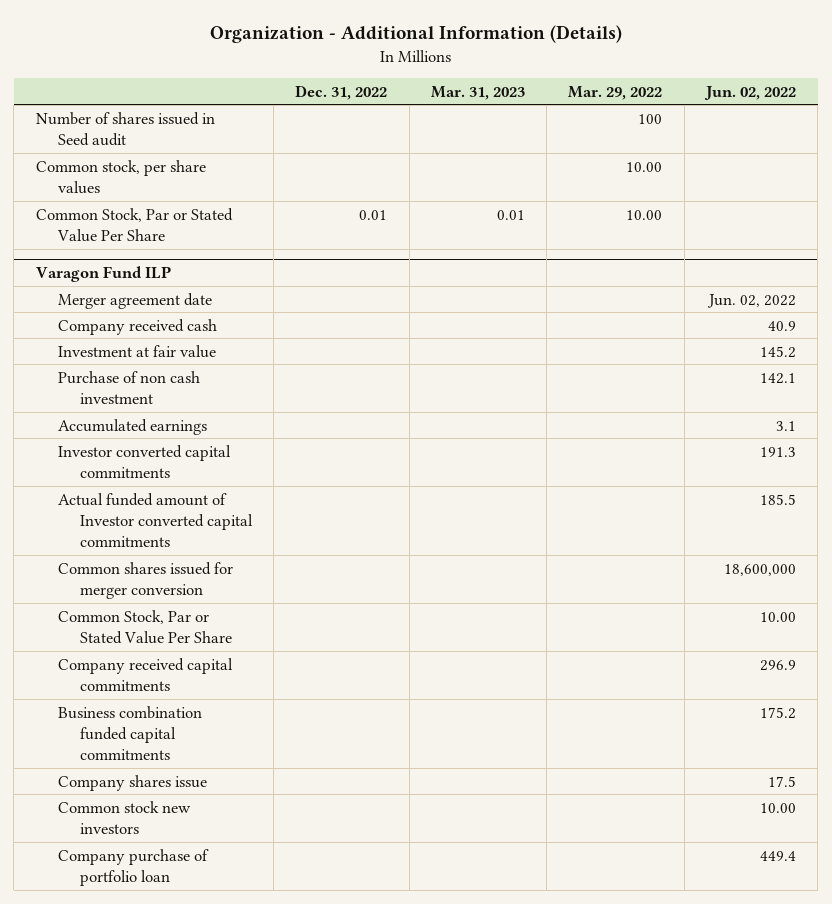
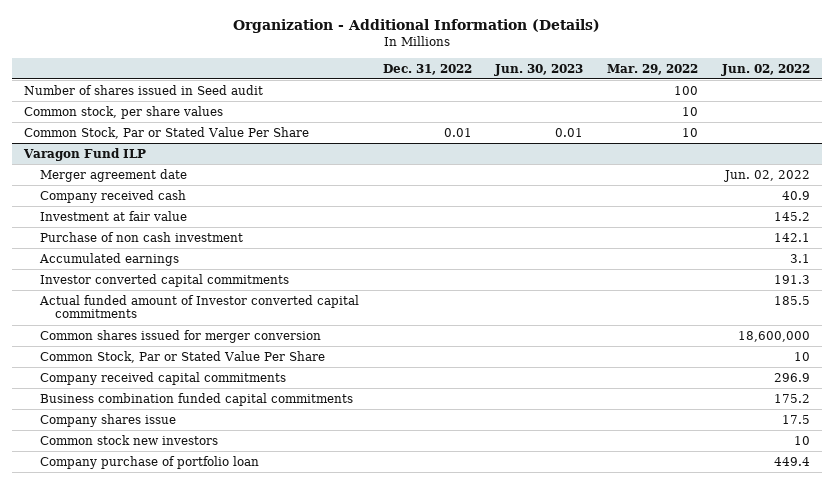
[430,85,525,100] Mar. 31, 2023 -> none
none -> [494,63,584,76] Jun. 30, 2023
[626,161,663,172] 10.00 -> [682,106,699,116] 10
[626,209,663,220] 10.00 -> [682,127,699,137] 10
[759,611,796,622] 10.00 -> [794,351,811,361] 10
[759,802,796,813] 10.00 -> [794,435,811,445] 10

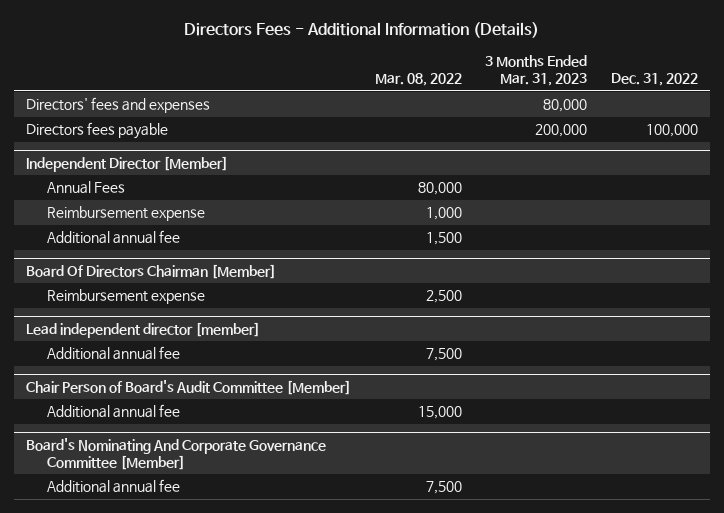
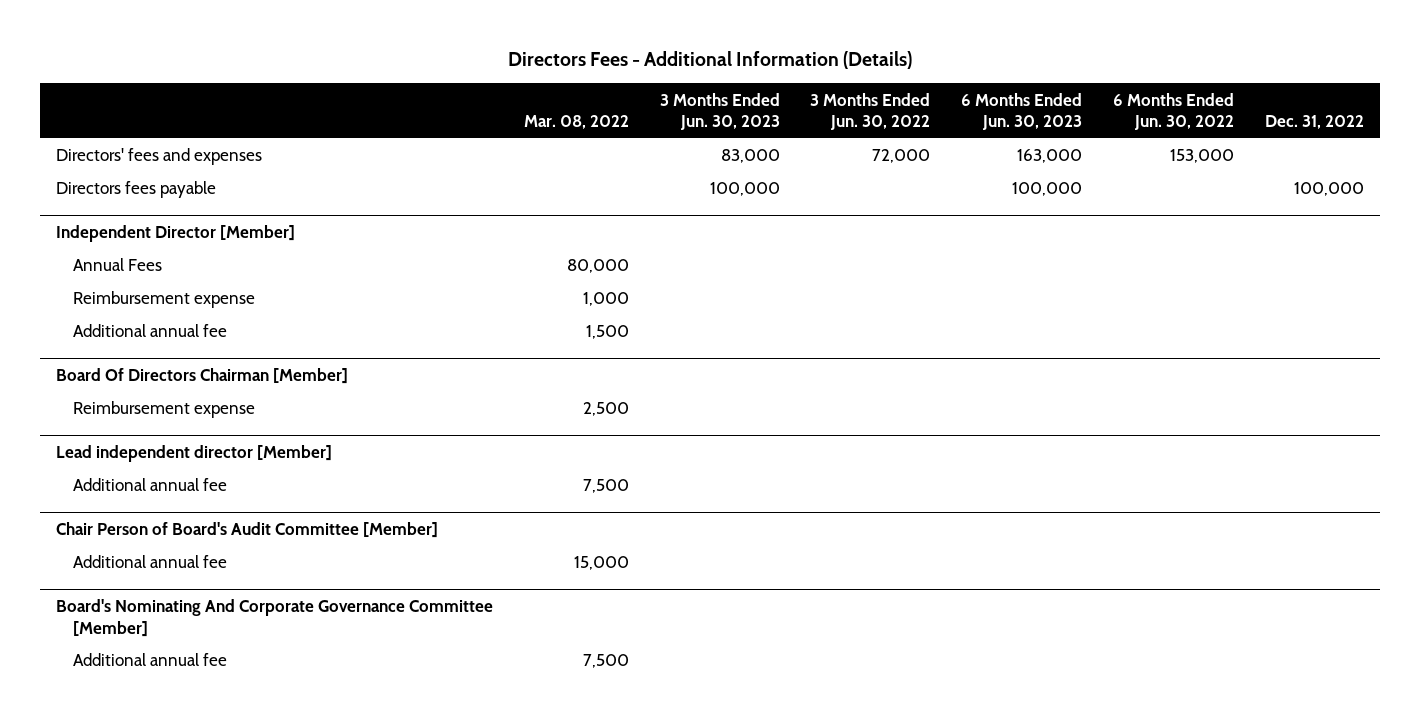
[485,55,588,87] 3 Months Ended Mar. 31, 2023 -> none
none -> [659,92,780,131] 3 Months Ended Jun. 30, 2023
none -> [810,92,931,131] 3 Months Ended Jun. 30, 2022
none -> [961,92,1083,131] 6 Months Ended Jun. 30, 2023
none -> [1113,92,1235,131] 6 Months Ended Jun. 30, 2022
[26,321,261,338] Lead independent director [member] -> [55,445,332,463] Lead independent director [Member]

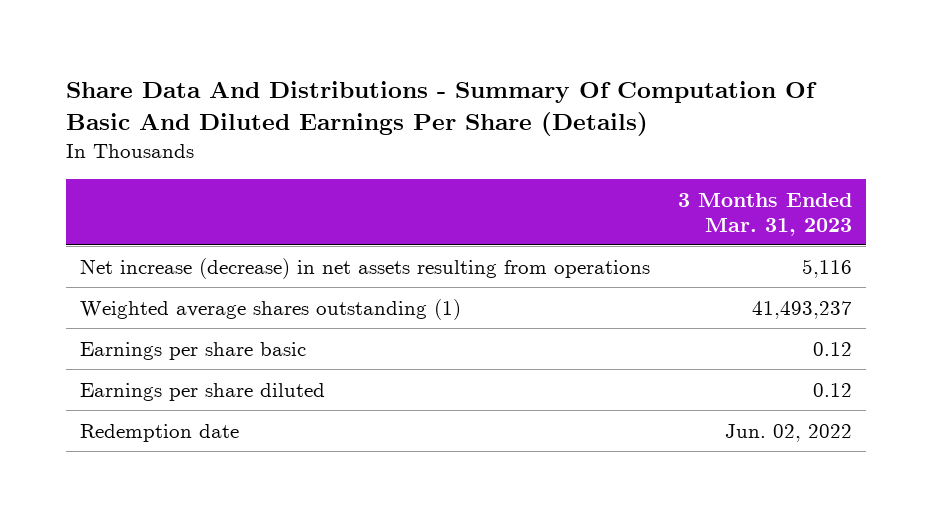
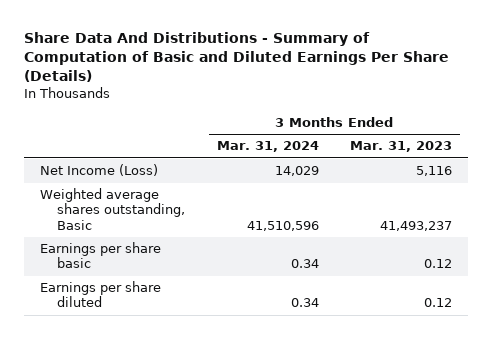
[65,81,817,137] Share Data And Distributions - Summary Of Computation Of Basic And Diluted Earnings Per Share (Details) -> [24,32,450,83] Share Data And Distributions - Summary of Computation of Basic and Diluted Earnings Per Share (Details)
none -> [216,141,319,153] Mar. 31, 2024
[79,257,650,279] Net increase (decrease) in net assets resulting from operations -> [39,164,158,177] Net Income (Loss)
[79,298,461,320] Weighted average shares outstanding (1) -> [39,188,186,230] Weighted average shares outstanding, Basic
[79,423,239,442] Redemption date -> none

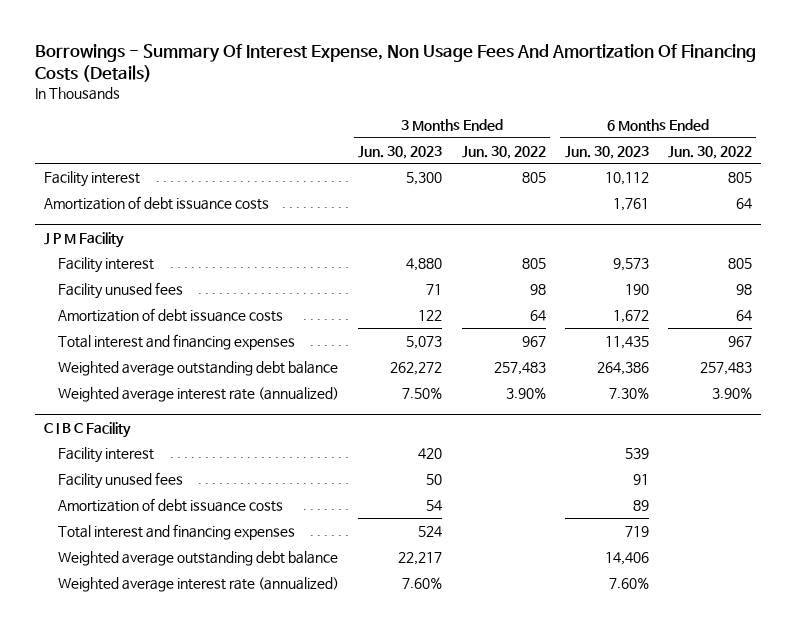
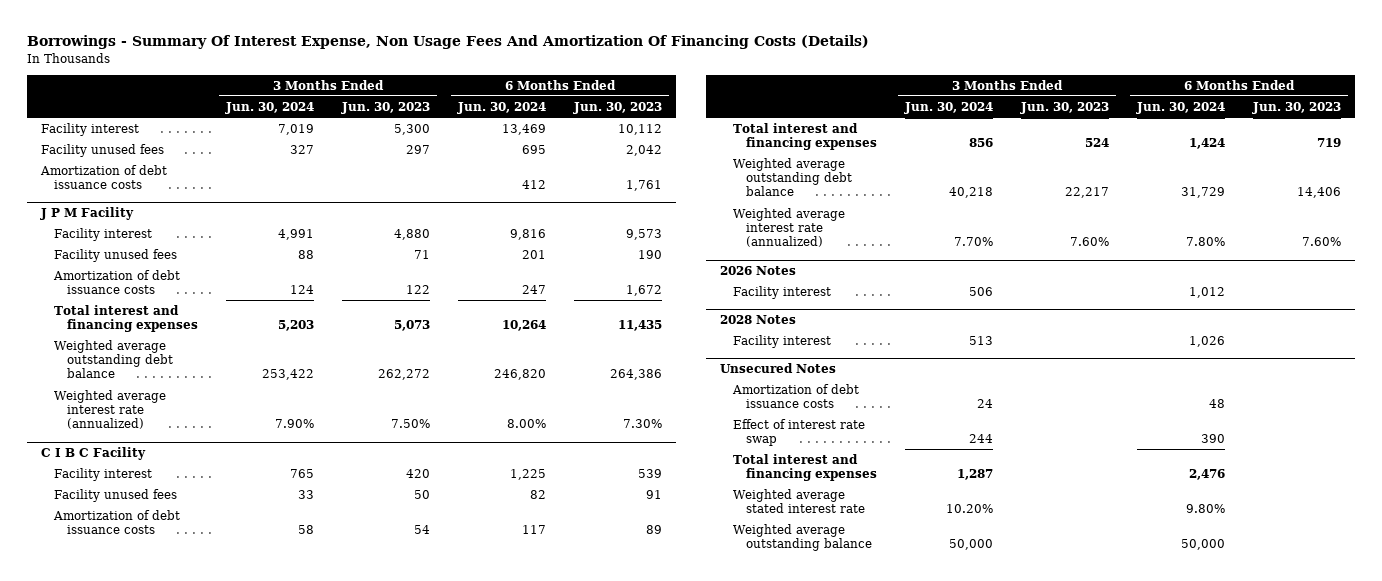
[461,145,546,159] Jun. 30, 2022 -> none
[667,145,752,159] Jun. 30, 2022 -> none
none -> [224,101,314,114] Jun. 30, 2024
none -> [456,101,546,114] Jun. 30, 2024
none -> [41,144,165,158] Facility unused fees
none -> [720,266,797,276] 2026 Notes
none -> [733,286,832,300] Facility interest
none -> [720,315,797,325] 2028 Notes
none -> [733,335,832,349] Facility interest
none -> [720,363,837,374] Unsecured Notes
none -> [732,384,860,409] Amortization of debt issuance costs
none -> [733,419,866,447] Effect of interest rate swap
none -> [733,454,877,482] Total interest and financing expenses
none -> [733,489,865,514] Weighted average stated interest rate
none -> [733,524,872,552] Weighted average outstanding balance

